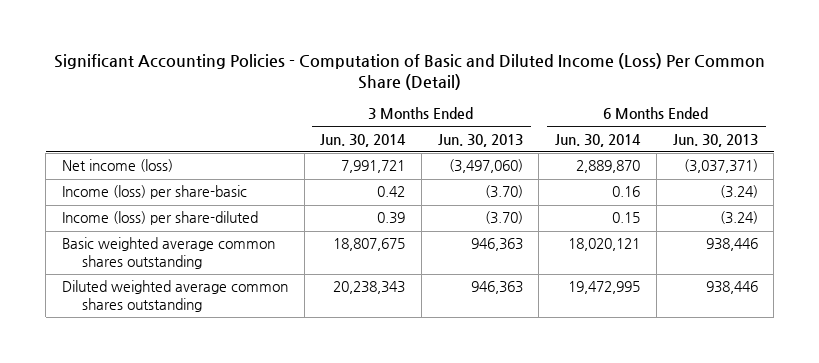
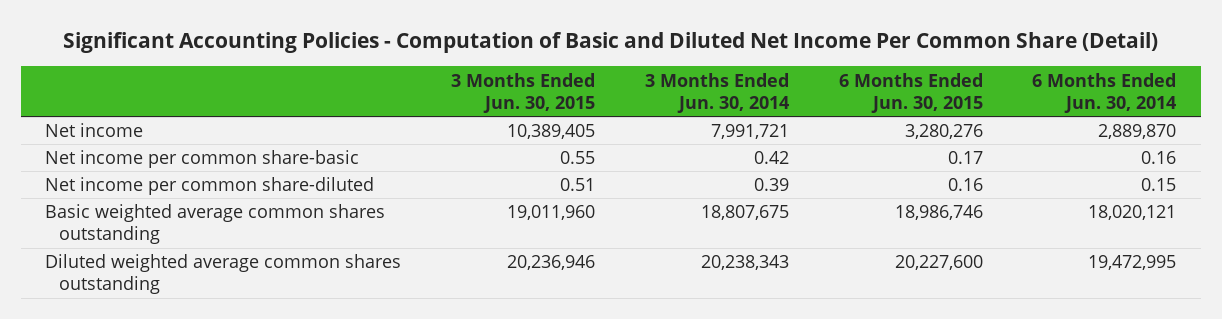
[53,53,765,91] Significant Accounting Policies - Computation of Basic and Diluted Income (Loss) Per Common Share (Detail) -> [62,32,1158,54] Significant Accounting Policies - Computation of Basic and Diluted Net Income Per Common Share (Detail)
[437,133,523,147] Jun. 30, 2013 -> none
[672,133,758,147] Jun. 30, 2013 -> none
none -> [451,72,596,113] 3 Months Ended Jun. 30, 2015
none -> [838,72,983,113] 6 Months Ended Jun. 30, 2015
[61,159,173,173] Net income (loss) -> [45,123,144,138] Net income
[61,185,247,200] Income (loss) per share-basic -> [45,150,360,169] Net income per common share-basic
[61,211,258,226] Income (loss) per share-diluted -> [45,177,375,196] Net income per common share-diluted

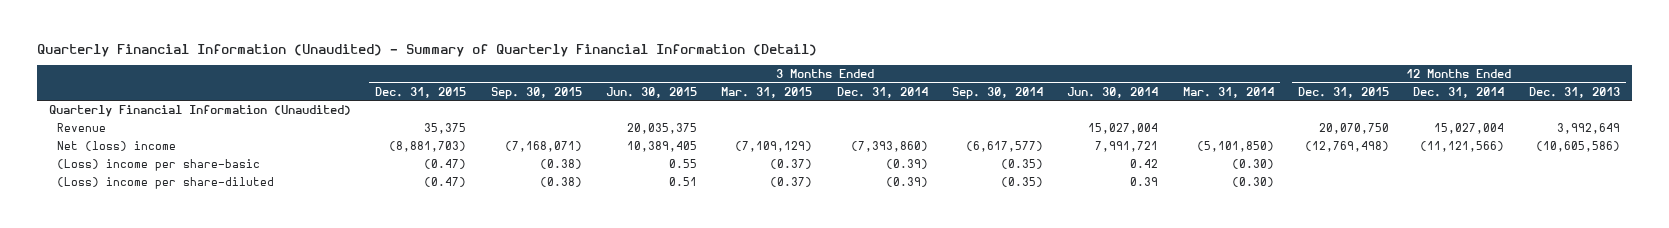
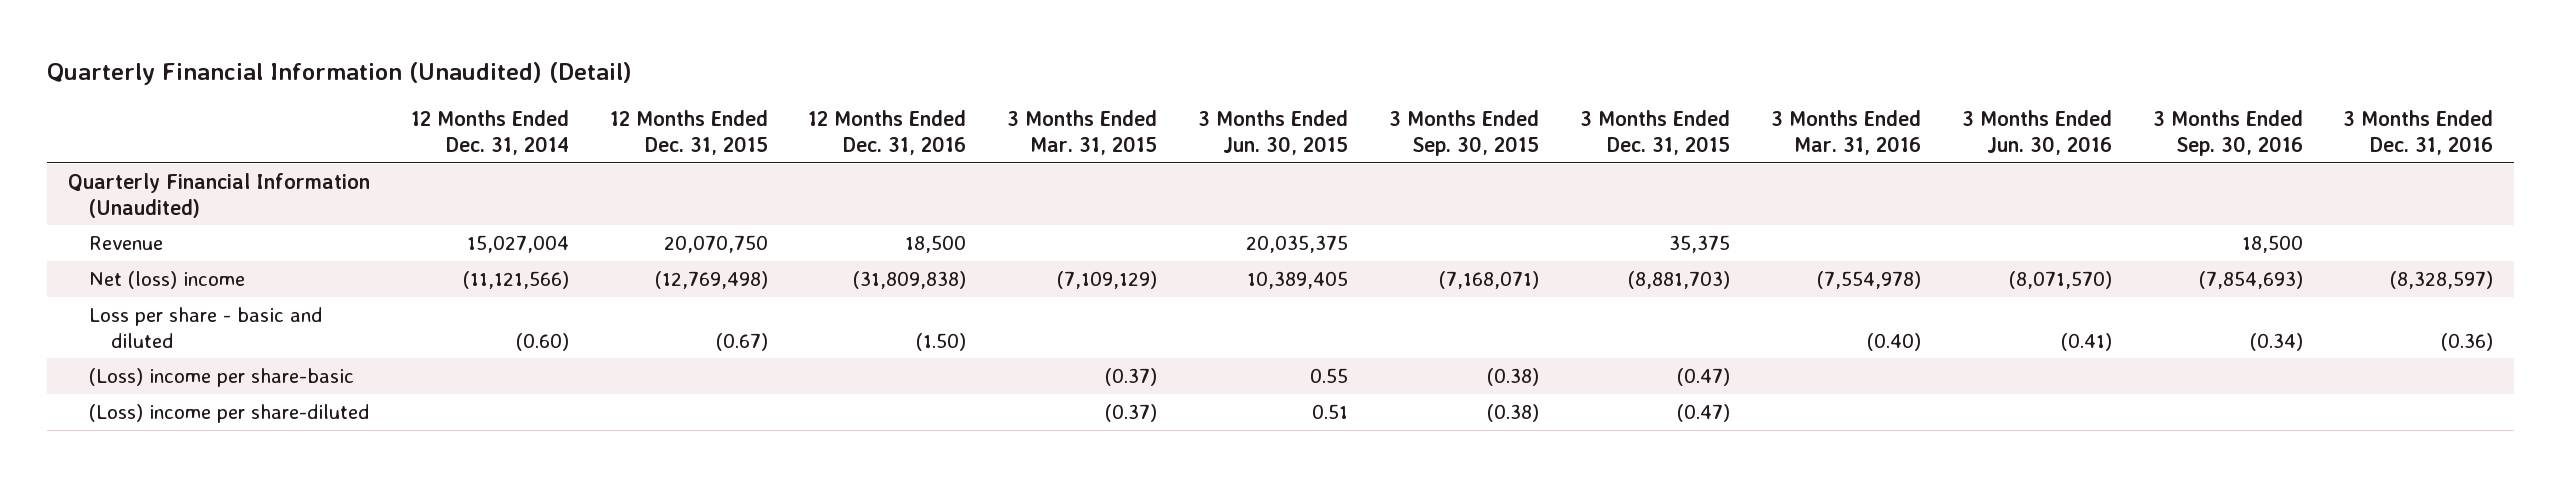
[36,43,817,57] Quarterly Financial Information (Unaudited) - Summary of Quarterly Financial Information (Detail) -> [47,62,633,86] Quarterly Financial Information (Unaudited) (Detail)
[836,86,928,98] Dec. 31, 2014 -> none
[952,86,1044,99] Sep. 30, 2014 -> none
[1067,86,1159,98] Jun. 30, 2014 -> none
[1182,86,1274,98] Mar. 31, 2014 -> none
[1528,86,1620,98] Dec. 31, 2013 -> none
none -> [808,110,967,155] 12 Months Ended Dec. 31, 2016
none -> [1770,110,1921,155] 3 Months Ended Mar. 31, 2016
none -> [1961,110,2112,155] 3 Months Ended Jun. 30, 2016
none -> [2152,110,2303,156] 3 Months Ended Sep. 30, 2016
none -> [2343,110,2494,155] 3 Months Ended Dec. 31, 2016
none -> [89,306,323,348] Loss per share - basic and diluted

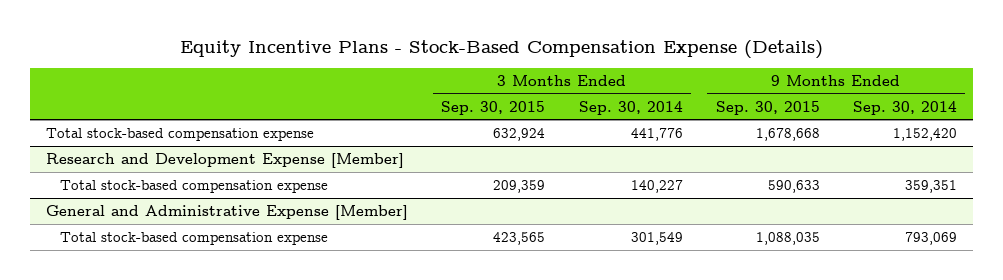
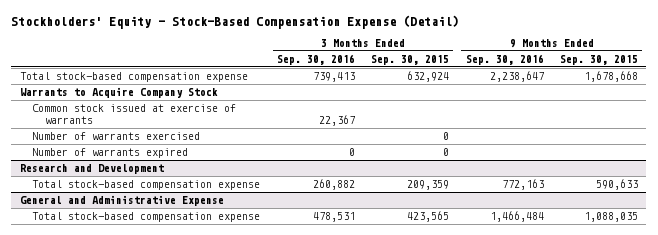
[179,40,823,60] Equity Incentive Plans - Stock-Based Compensation Expense (Details) -> [11,14,460,29] Stockholders' Equity - Stock-Based Compensation Expense (Detail)
[578,100,683,115] Sep. 30, 2014 -> none
[852,100,957,115] Sep. 30, 2014 -> none
none -> [276,53,355,65] Sep. 30, 2016
none -> [465,53,544,65] Sep. 30, 2016
none -> [19,87,218,99] Warrants to Acquire Company Stock
none -> [32,104,237,124] Common stock issued at exercise of warrants
none -> [32,132,201,141] Number of warrants exercised
none -> [32,148,189,159] Number of warrants expired
[46,153,405,169] Research and Development Expense [Member] -> [19,164,164,175] Research and Development
[46,205,409,221] General and Administrative Expense [Member] -> [19,195,224,207] General and Administrative Expense

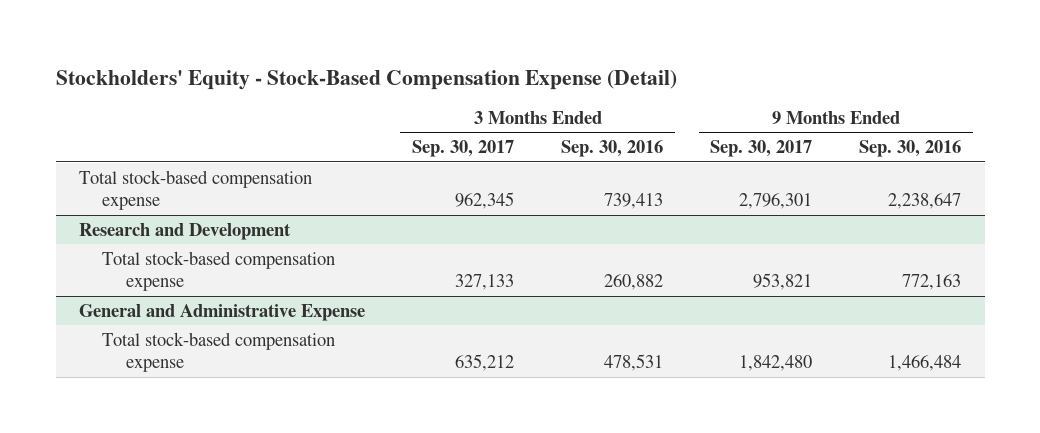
[371,54,450,65] Sep. 30, 2015 -> none
[560,54,639,65] Sep. 30, 2015 -> none
none -> [412,140,515,158] Sep. 30, 2017
none -> [710,140,813,158] Sep. 30, 2017
[19,87,218,99] Warrants to Acquire Company Stock -> none
[32,104,237,124] Common stock issued at exercise of warrants -> none
[32,132,201,141] Number of warrants exercised -> none
[32,148,189,159] Number of warrants expired -> none

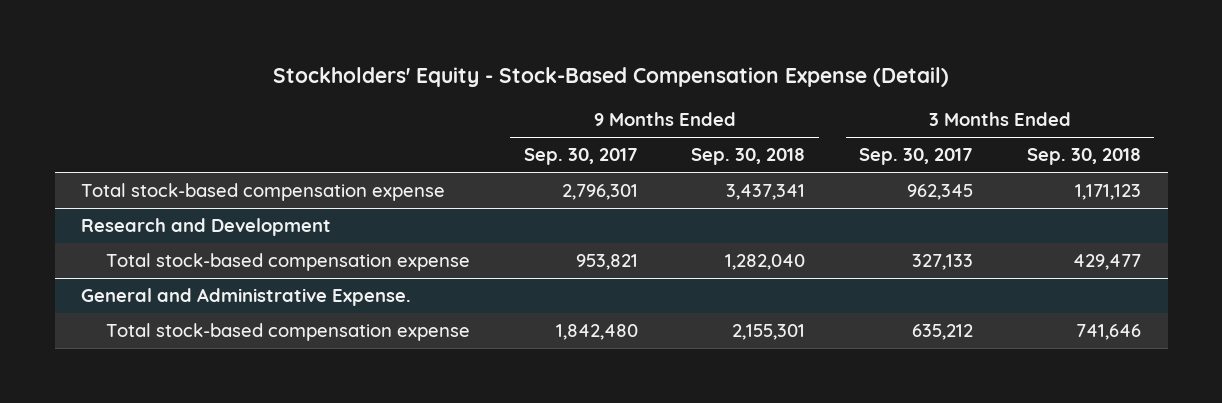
[561,140,664,158] Sep. 30, 2016 -> none
[859,140,962,158] Sep. 30, 2016 -> none
none -> [691,148,806,166] Sep. 30, 2018
none -> [1026,148,1141,166] Sep. 30, 2018
[79,303,366,321] General and Administrative Expense -> [81,288,412,307] General and Administrative Expense.

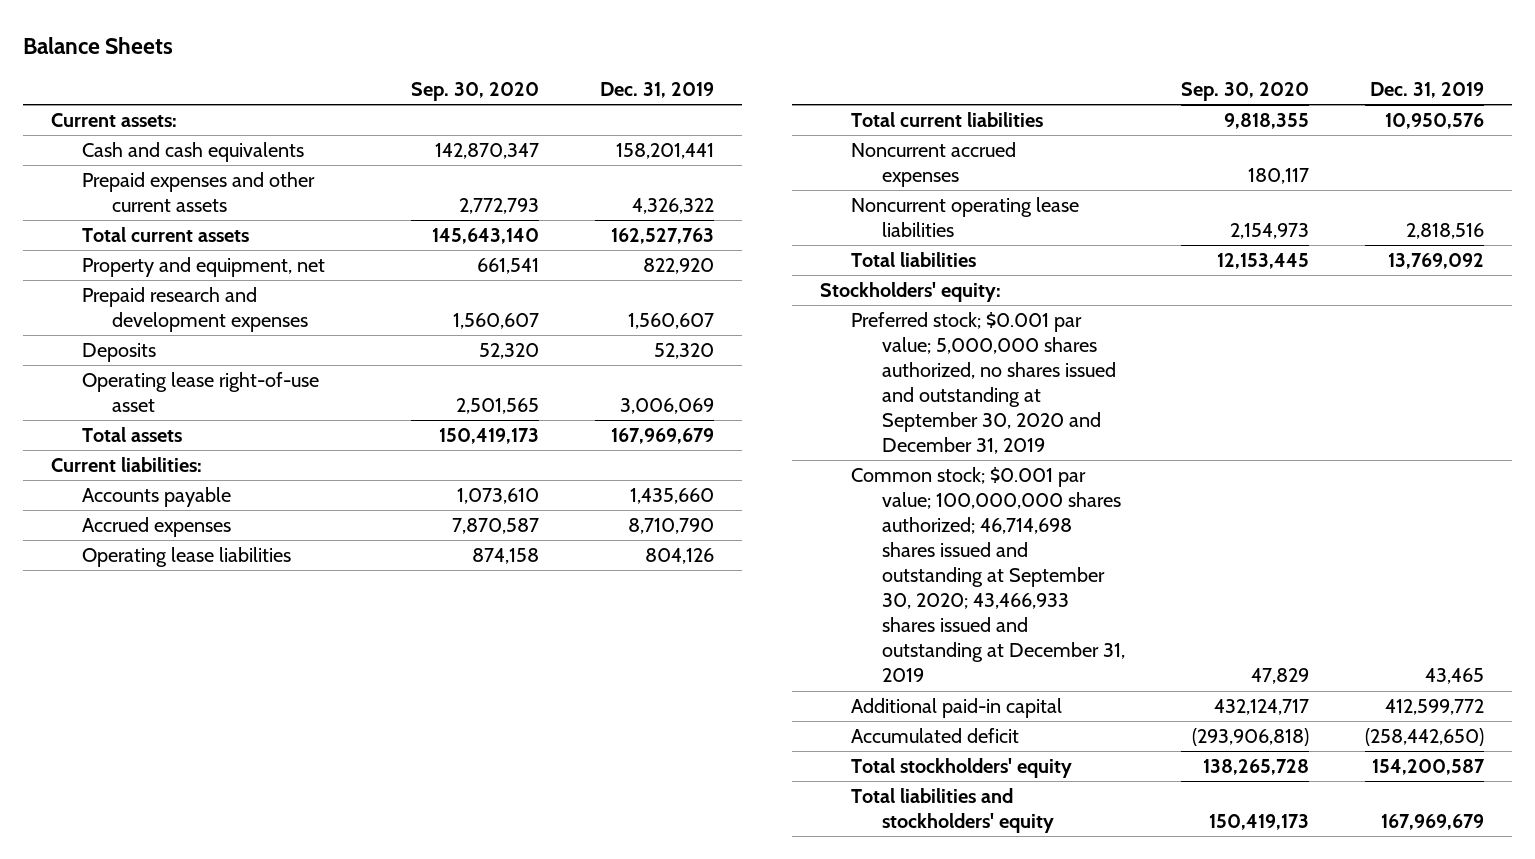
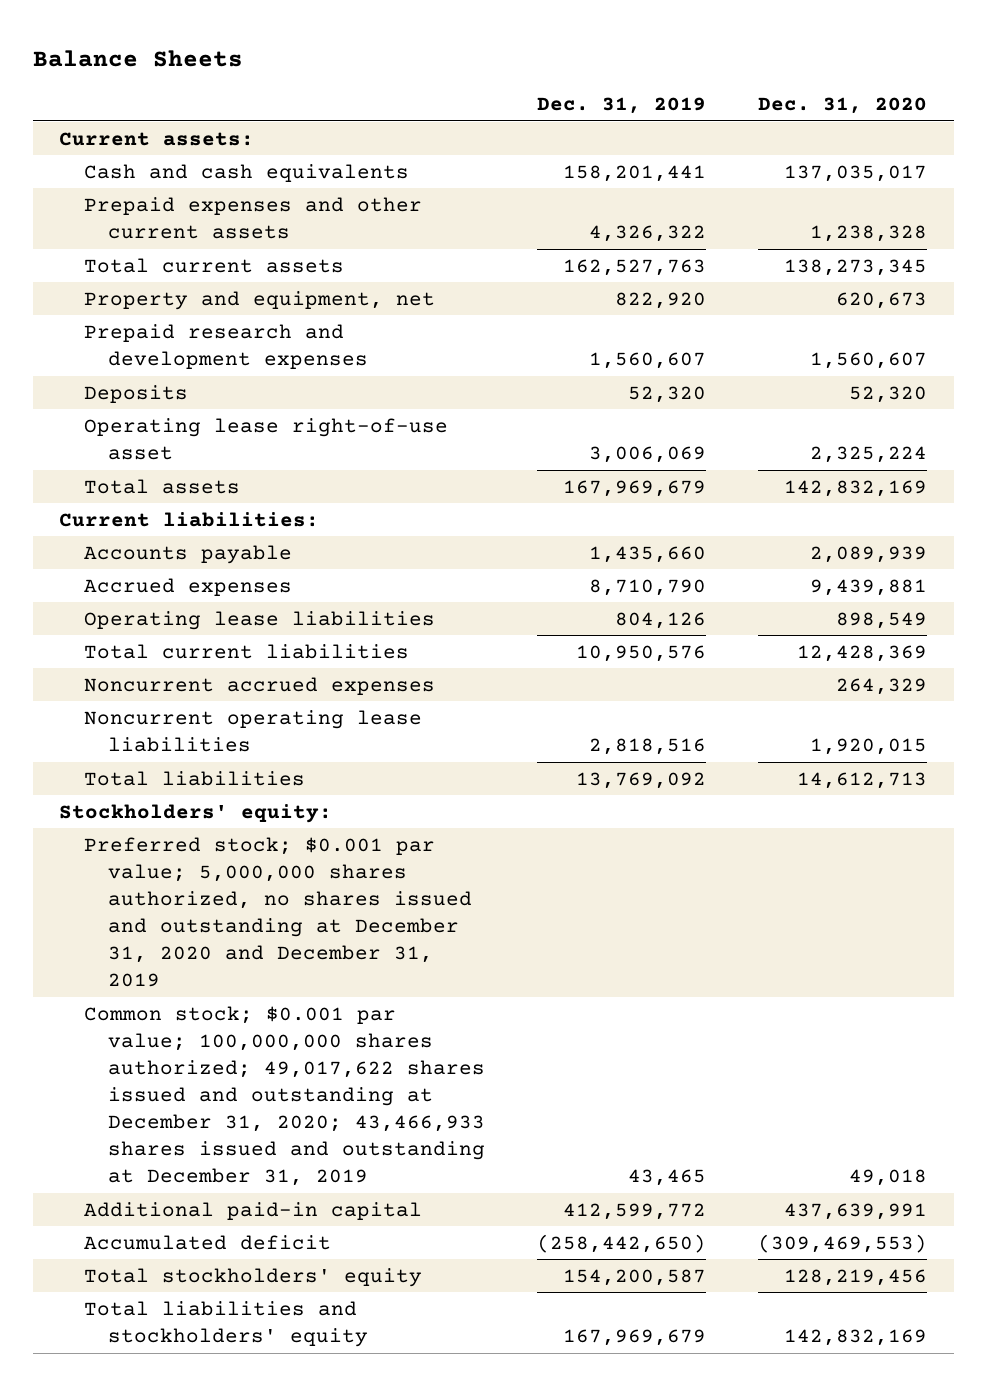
[411,82,540,102] Sep. 30, 2020 -> none
none -> [758,97,928,115] Dec. 31, 2020
[851,312,1116,455] Preferred stock; $0.001 par value; 5,000,000 shares authorized, no shares issued and outstanding at September 30, 2020 and December 31, 2019 -> [83,836,473,988] Preferred stock; $0.001 par value; 5,000,000 shares authorized, no shares issued and outstanding at December 31, 2020 and December 31, 2019
[851,467,1125,683] Common stock; $0.001 par value; 100,000,000 shares authorized; 46,714,698 shares issued and outstanding at September 30, 2020; 43,466,933 shares issued and outstanding at December 31, 2019 -> [83,1005,486,1187] Common stock; $0.001 par value; 100,000,000 shares authorized; 49,017,622 shares issued and outstanding at December 31, 2020; 43,466,933 shares issued and outstanding at December 31, 2019

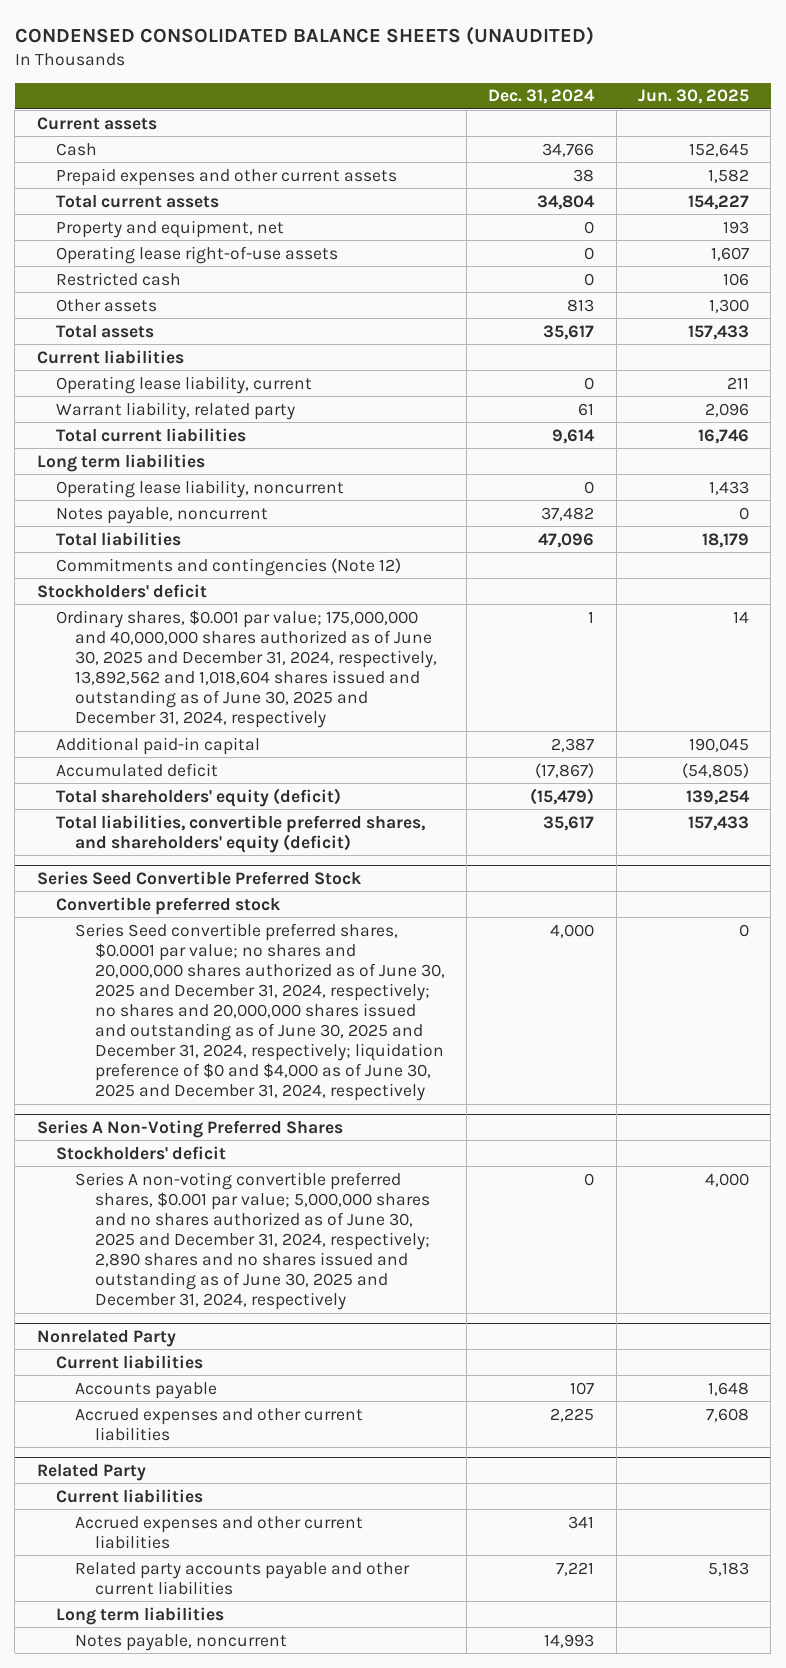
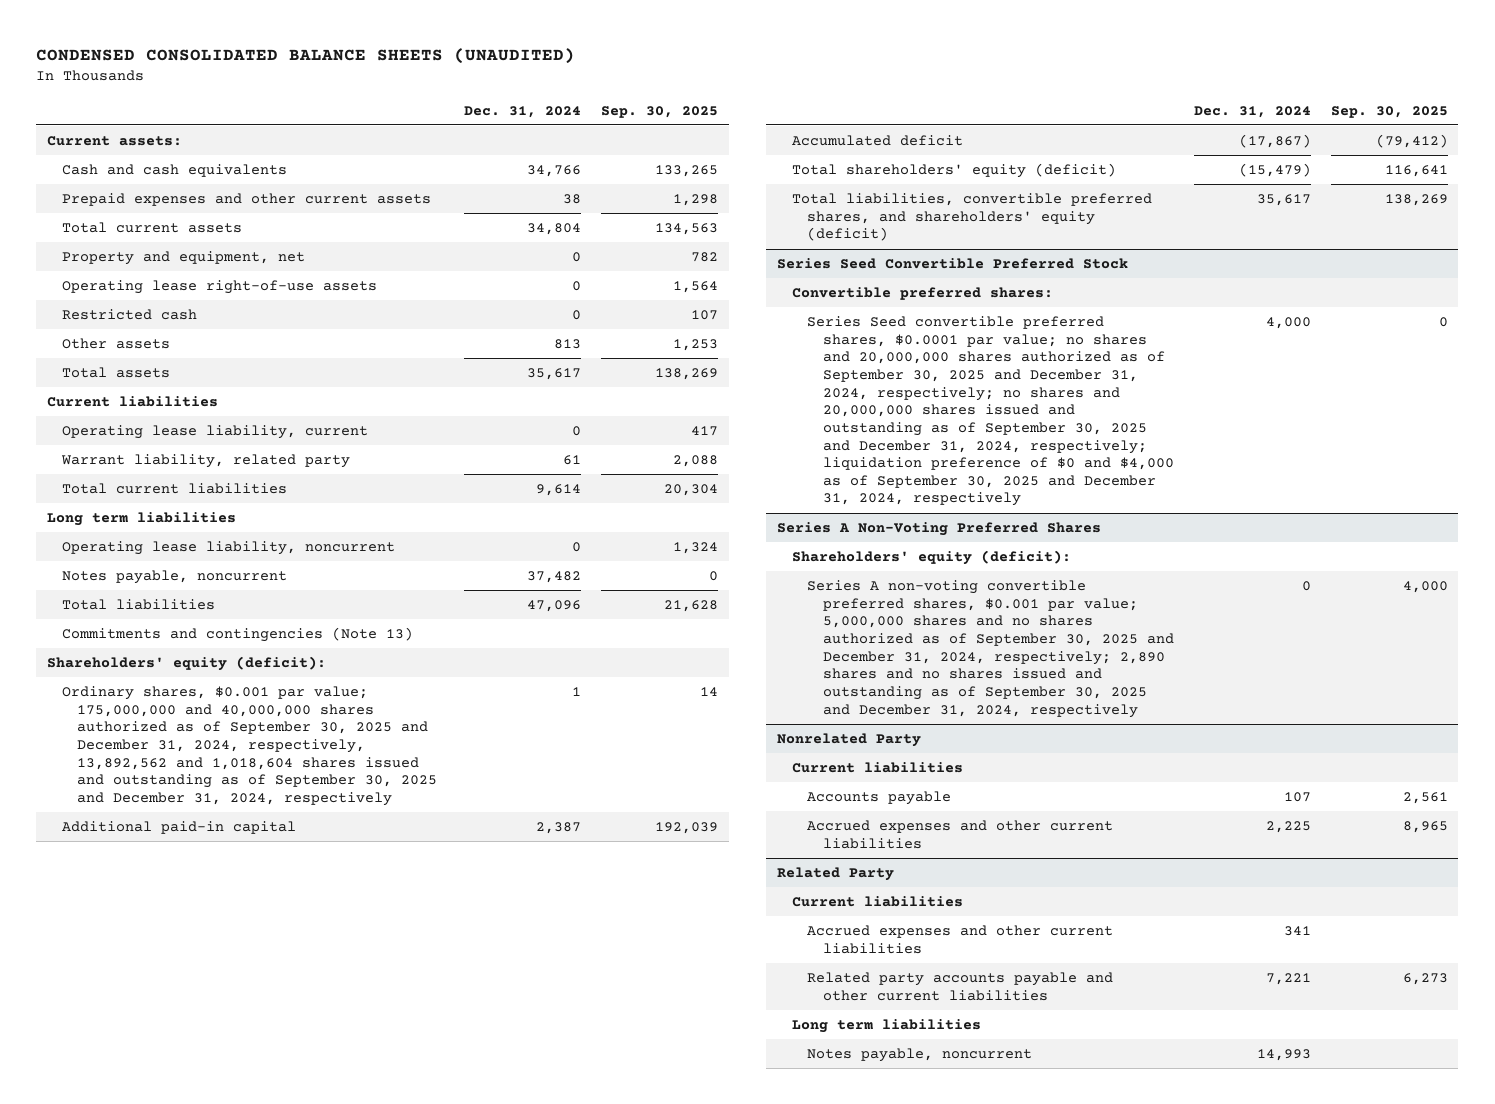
[638,89,750,105] Jun. 30, 2025 -> none
none -> [601,105,719,118] Sep. 30, 2025
[36,116,157,130] Current assets -> [46,136,182,147] Current assets:
[56,142,98,156] Cash -> [61,164,287,178] Cash and cash equivalents
[56,557,402,576] Commitments and contingencies (Note 12) -> [61,627,413,643] Commitments and contingencies (Note 13)
[36,583,207,598] Stockholders' deficit -> [46,656,326,672] Shareholders' equity (deficit):
[56,609,438,728] Ordinary shares, $0.001 par value; 175,000,000 and 40,000,000 shares authorized as of June 30, 2025 and December 31, 2024, respectively, 13,892,562 and 1,018,604 shares issued and outstanding as of June 30, 2025 and December 31, 2024, respectively -> [61,686,438,806] Ordinary shares, $0.001 par value; 175,000,000 and 40,000,000 shares authorized as of September 30, 2025 and December 31, 2024, respectively, 13,892,562 and 1,018,604 shares issued and outstanding as of September 30, 2025 and December 31, 2024, respectively
[56,896,282,915] Convertible preferred stock -> [791,287,1053,301] Convertible preferred shares:
[75,922,445,1102] Series Seed convertible preferred shares, $0.0001 par value; no shares and 20,000,000 shares authorized as of June 30, 2025 and December 31, 2024, respectively; no shares and 20,000,000 shares issued and outstanding as of June 30, 2025 and December 31, 2024, respectively; liquidation preference of $0 and $4,000 as of June 30, 2025 and December 31, 2024, respectively -> [807,316,1174,507] Series Seed convertible preferred shares, $0.0001 par value; no shares and 20,000,000 shares authorized as of September 30, 2025 and December 31, 2024, respectively; no shares and 20,000,000 shares issued and outstanding as of September 30, 2025 and December 31, 2024, respectively; liquidation preference of $0 and $4,000 as of September 30, 2025 and December 31, 2024, respectively
[56,1145,227,1160] Stockholders' deficit -> [791,550,1071,566] Shareholders' equity (deficit):
[75,1171,430,1311] Series A non-voting convertible preferred shares, $0.001 par value; 5,000,000 shares and no shares authorized as of June 30, 2025 and December 31, 2024, respectively; 2,890 shares and no shares issued and outstanding as of June 30, 2025 and December 31, 2024, respectively -> [807,580,1174,718] Series A non-voting convertible preferred shares, $0.001 par value; 5,000,000 shares and no shares authorized as of September 30, 2025 and December 31, 2024, respectively; 2,890 shares and no shares issued and outstanding as of September 30, 2025 and December 31, 2024, respectively

